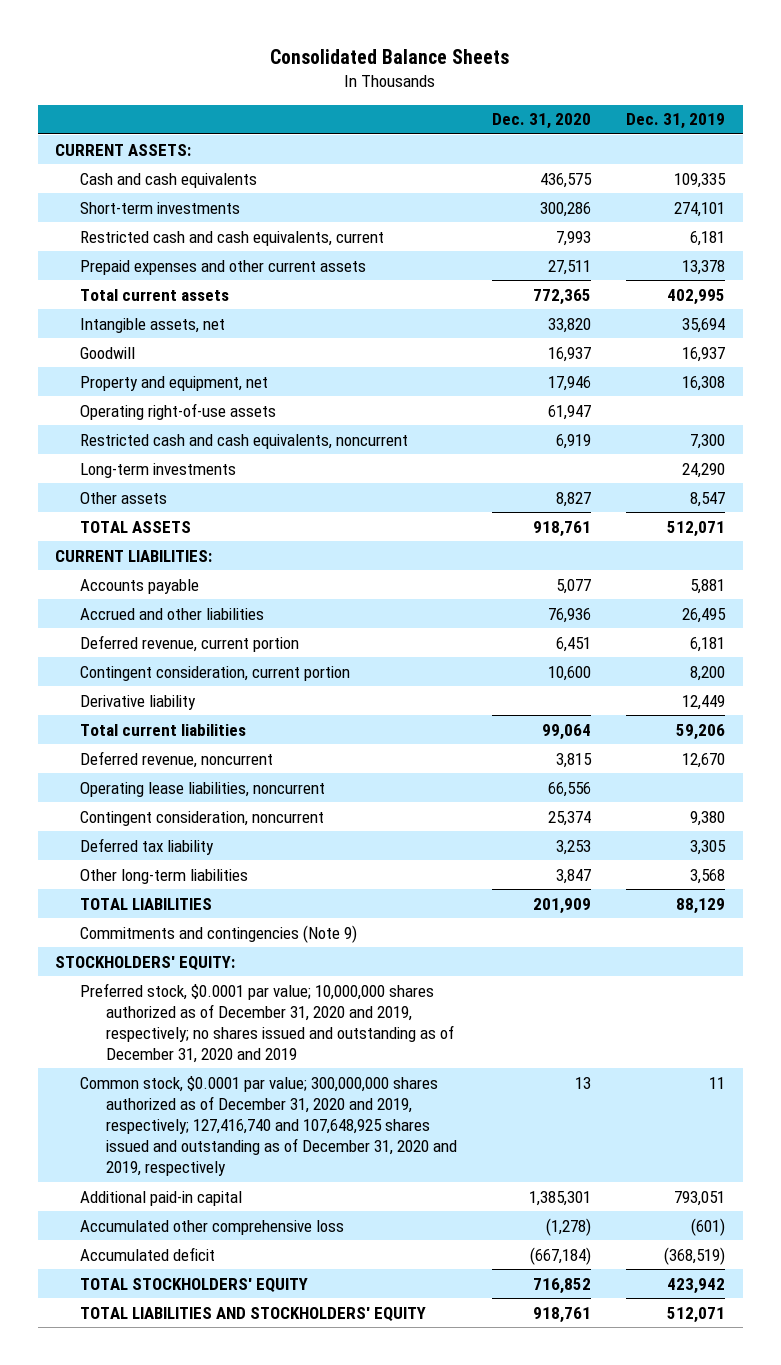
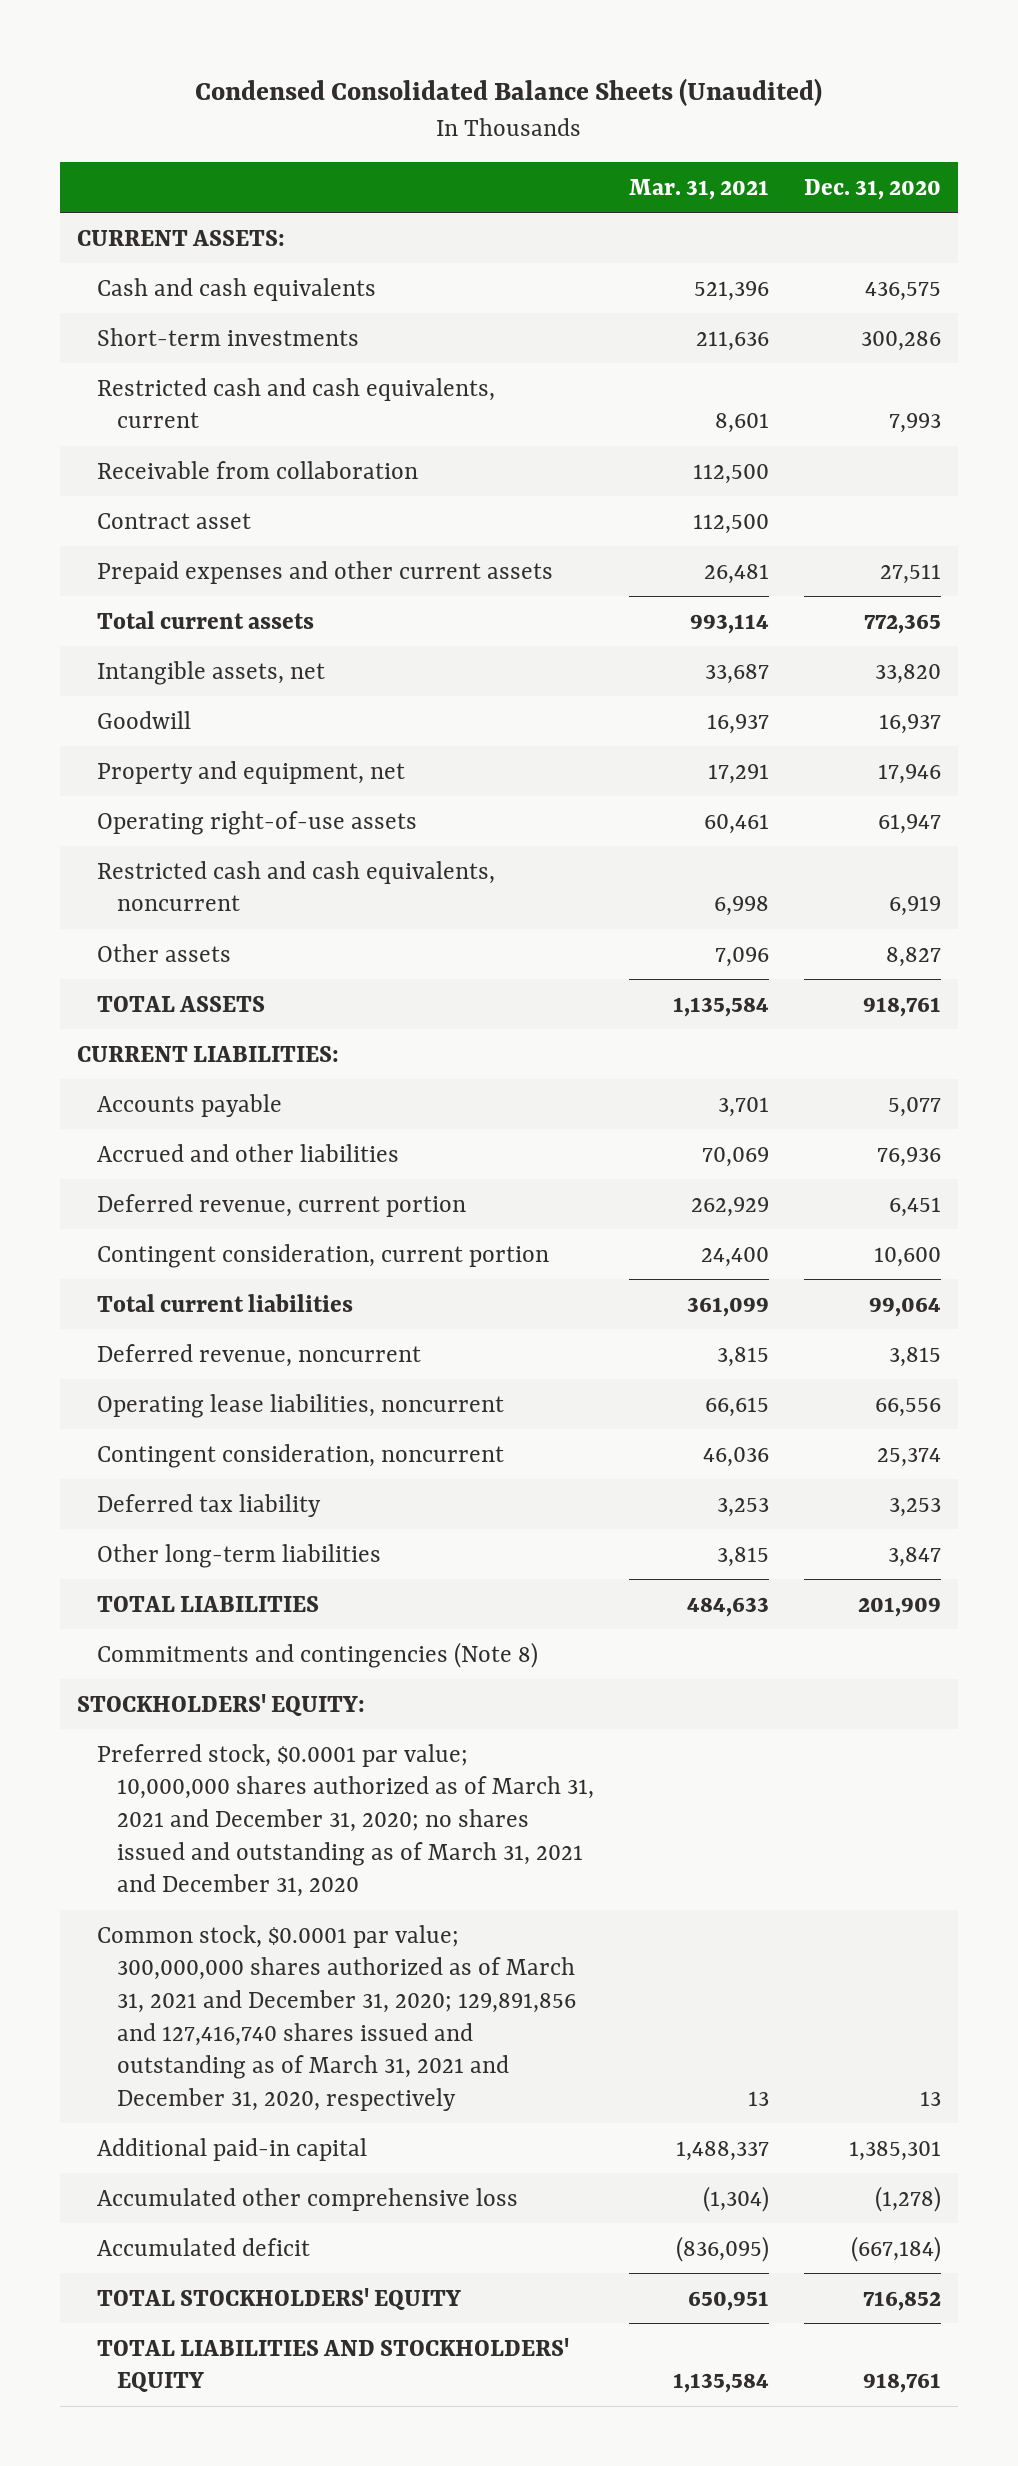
[270,49,510,65] Consolidated Balance Sheets -> [194,78,822,107] Condensed Consolidated Balance Sheets (Unaudited)
[626,113,726,130] Dec. 31, 2019 -> none
none -> [628,178,769,200] Mar. 31, 2021
none -> [97,460,419,479] Receivable from collaboration
none -> [97,512,252,529] Contract asset
[80,462,237,478] Long-term investments -> none
[80,694,197,710] Derivative liability -> none
[80,924,358,943] Commitments and contingencies (Note 9) -> [97,1641,539,1668] Commitments and contingencies (Note 8)
[80,982,454,1064] Preferred stock, $0.0001 par value; 10,000,000 shares authorized as of December 31, 2020 and 2019, respectively; no shares issued and outstanding as of December 31, 2020 and 2019 -> [97,1743,595,1898] Preferred stock, $0.0001 par value; 10,000,000 shares authorized as of March 31, 2021 and December 31, 2020; no shares issued and outstanding as of March 31, 2021 and December 31, 2020
[80,1075,457,1177] Common stock, $0.0001 par value; 300,000,000 shares authorized as of December 31, 2020 and 2019, respectively; 127,416,740 and 107,648,925 shares issued and outstanding as of December 31, 2020 and 2019, respectively -> [97,1924,577,2111] Common stock, $0.0001 par value; 300,000,000 shares authorized as of March 31, 2021 and December 31, 2020; 129,891,856 and 127,416,740 shares issued and outstanding as of March 31, 2021 and December 31, 2020, respectively

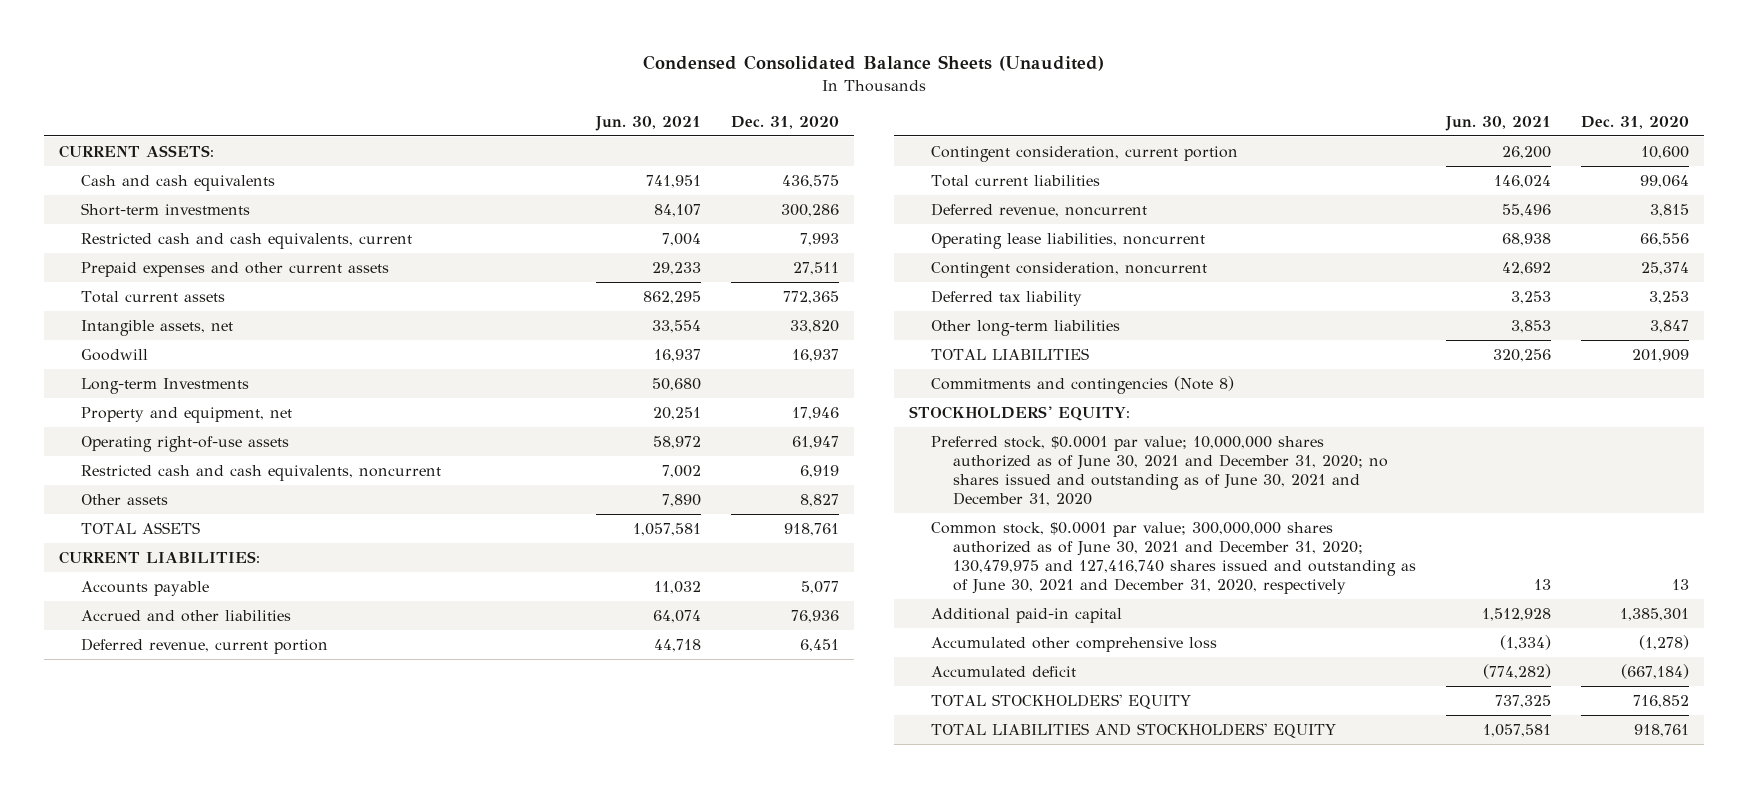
[628,178,769,200] Mar. 31, 2021 -> none
none -> [595,115,702,131] Jun. 30, 2021
[97,460,419,479] Receivable from collaboration -> none
[97,512,252,529] Contract asset -> none
none -> [81,378,250,395] Long-term Investments
[97,1743,595,1898] Preferred stock, $0.0001 par value; 10,000,000 shares authorized as of March 31, 2021 and December 31, 2020; no shares issued and outstanding as of March 31, 2021 and December 31, 2020 -> [930,436,1388,507] Preferred stock, $0.0001 par value; 10,000,000 shares authorized as of June 30, 2021 and December 31, 2020; no shares issued and outstanding as of June 30, 2021 and December 31, 2020
[97,1924,577,2111] Common stock, $0.0001 par value; 300,000,000 shares authorized as of March 31, 2021 and December 31, 2020; 129,891,856 and 127,416,740 shares issued and outstanding as of March 31, 2021 and December 31, 2020, respectively -> [930,522,1416,595] Common stock, $0.0001 par value; 300,000,000 shares authorized as of June 30, 2021 and December 31, 2020; 130,479,975 and 127,416,740 shares issued and outstanding as of June 30, 2021 and December 31, 2020, respectively

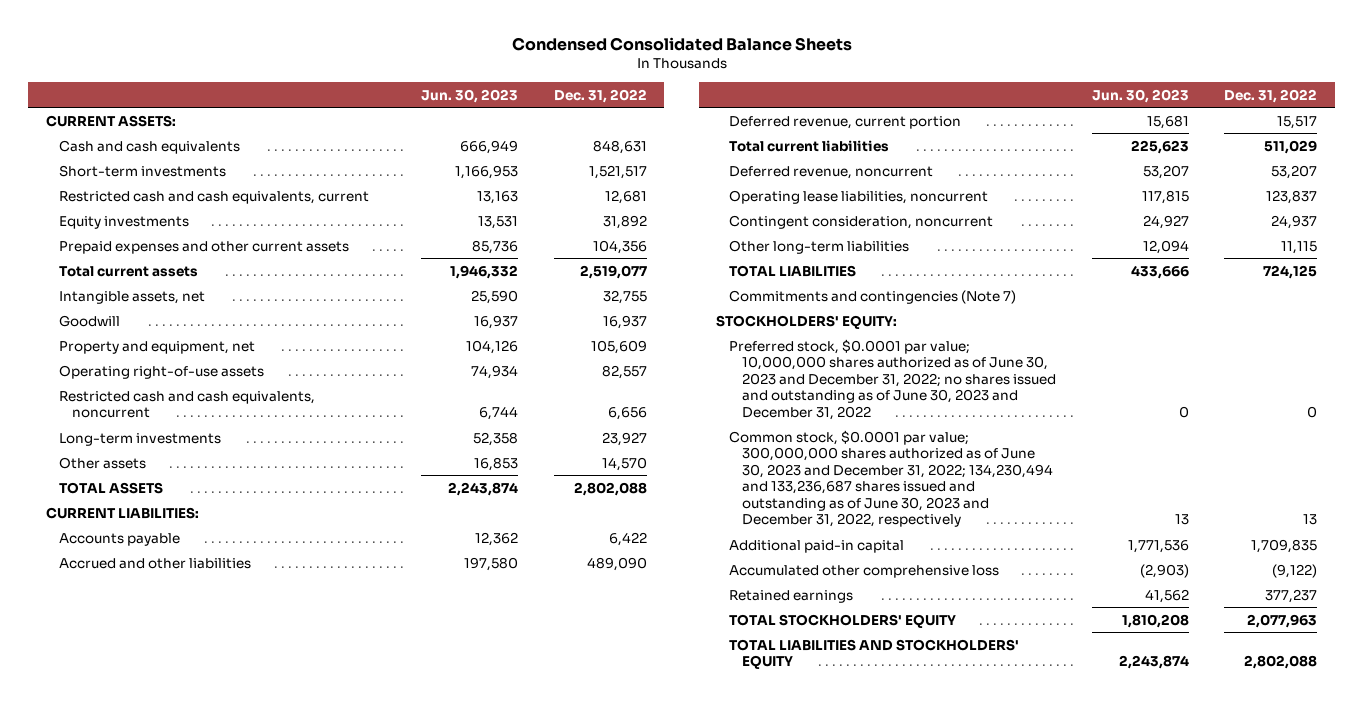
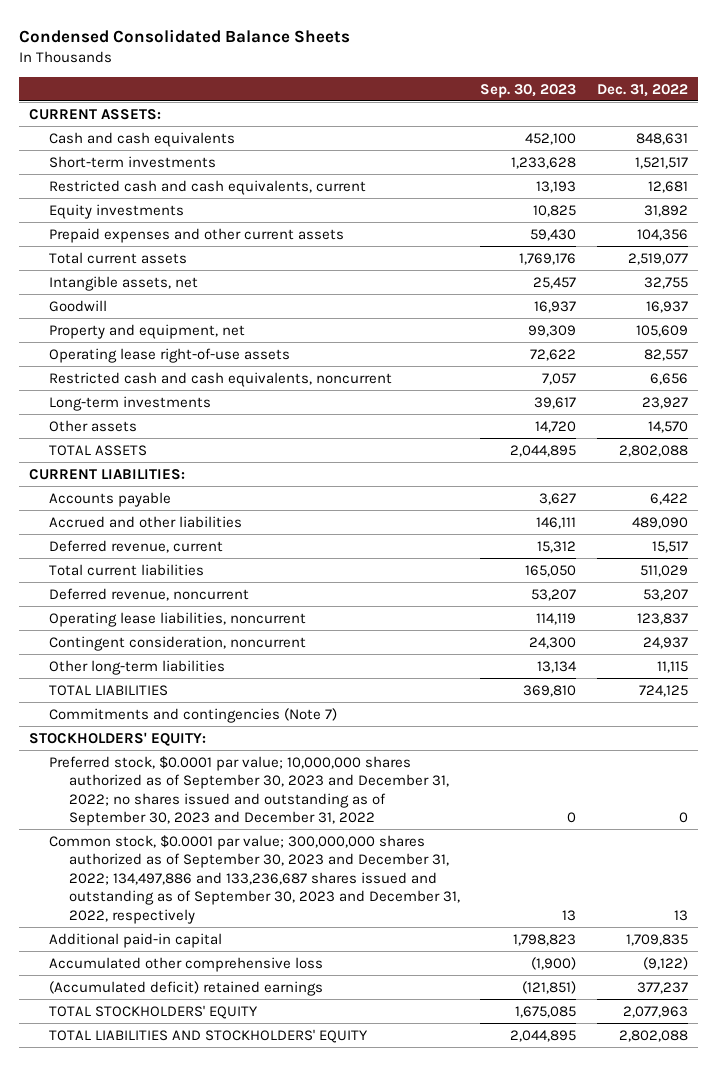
[421,88,519,103] Jun. 30, 2023 -> none
none -> [480,83,577,98] Sep. 30, 2023
[59,364,265,379] Operating right-of-use assets -> [49,347,291,363] Operating lease right-of-use assets
[729,115,962,129] Deferred revenue, current portion -> [49,539,224,553] Deferred revenue, current
[729,338,1057,420] Preferred stock, $0.0001 par value; 10,000,000 shares authorized as of June 30, 2023 and December 31, 2022; no shares issued and outstanding as of June 30, 2023 and December 31, 2022 -> [49,755,450,827] Preferred stock, $0.0001 par value; 10,000,000 shares authorized as of September 30, 2023 and December 31, 2022; no shares issued and outstanding as of September 30, 2023 and December 31, 2022
[729,429,1054,528] Common stock, $0.0001 par value; 300,000,000 shares authorized as of June 30, 2023 and December 31, 2022; 134,230,494 and 133,236,687 shares issued and outstanding as of June 30, 2023 and December 31, 2022, respectively -> [49,834,461,924] Common stock, $0.0001 par value; 300,000,000 shares authorized as of September 30, 2023 and December 31, 2022; 134,497,886 and 133,236,687 shares issued and outstanding as of September 30, 2023 and December 31, 2022, respectively
[729,589,854,603] Retained earnings -> [49,980,324,996] (Accumulated deficit) retained earnings

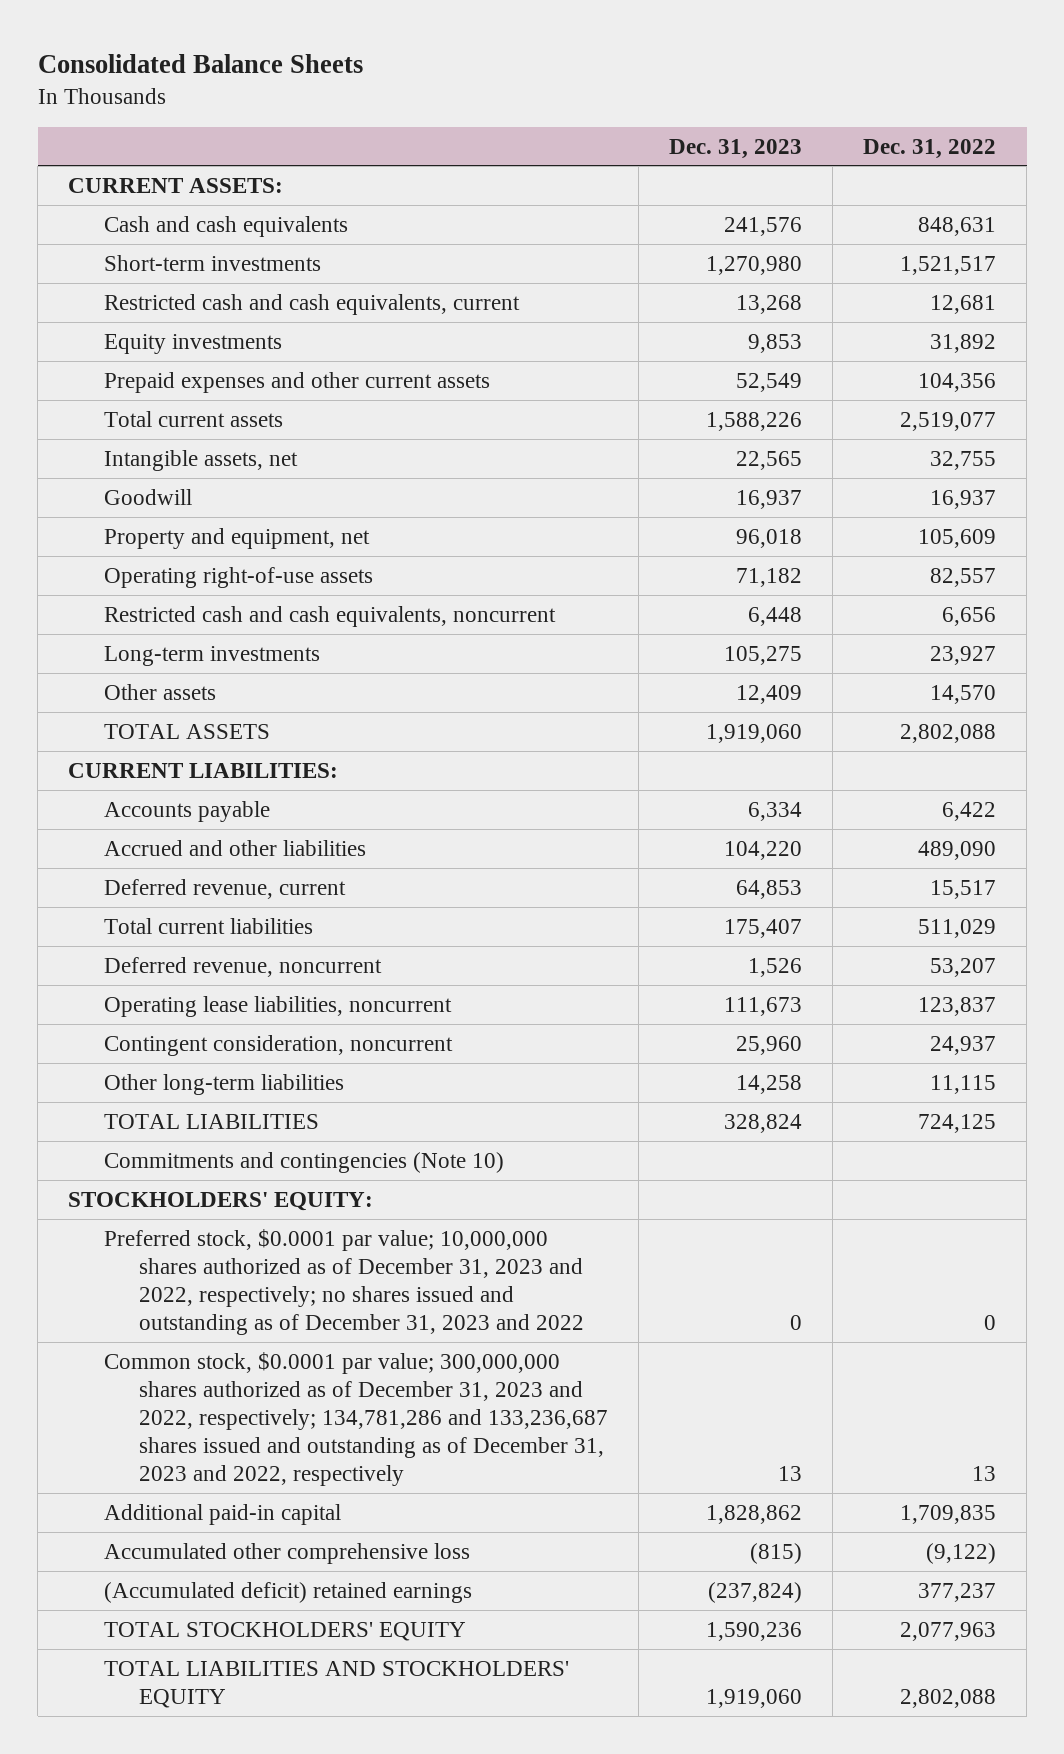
[18,28,350,43] Condensed Consolidated Balance Sheets -> [37,54,363,74] Consolidated Balance Sheets
[480,83,577,98] Sep. 30, 2023 -> none
none -> [669,138,803,159] Dec. 31, 2023
[49,347,291,363] Operating lease right-of-use assets -> [103,566,373,588] Operating right-of-use assets
[49,707,338,723] Commitments and contingencies (Note 7) -> [103,1151,504,1173] Commitments and contingencies (Note 10)
[49,755,450,827] Preferred stock, $0.0001 par value; 10,000,000 shares authorized as of September 30, 2023 and December 31, 2022; no shares issued and outstanding as of September 30, 2023 and December 31, 2022 -> [103,1228,585,1335] Preferred stock, $0.0001 par value; 10,000,000 shares authorized as of December 31, 2023 and 2022, respectively; no shares issued and outstanding as of December 31, 2023 and 2022
[49,834,461,924] Common stock, $0.0001 par value; 300,000,000 shares authorized as of September 30, 2023 and December 31, 2022; 134,497,886 and 133,236,687 shares issued and outstanding as of September 30, 2023 and December 31, 2022, respectively -> [103,1351,609,1487] Common stock, $0.0001 par value; 300,000,000 shares authorized as of December 31, 2023 and 2022, respectively; 134,781,286 and 133,236,687 shares issued and outstanding as of December 31, 2023 and 2022, respectively

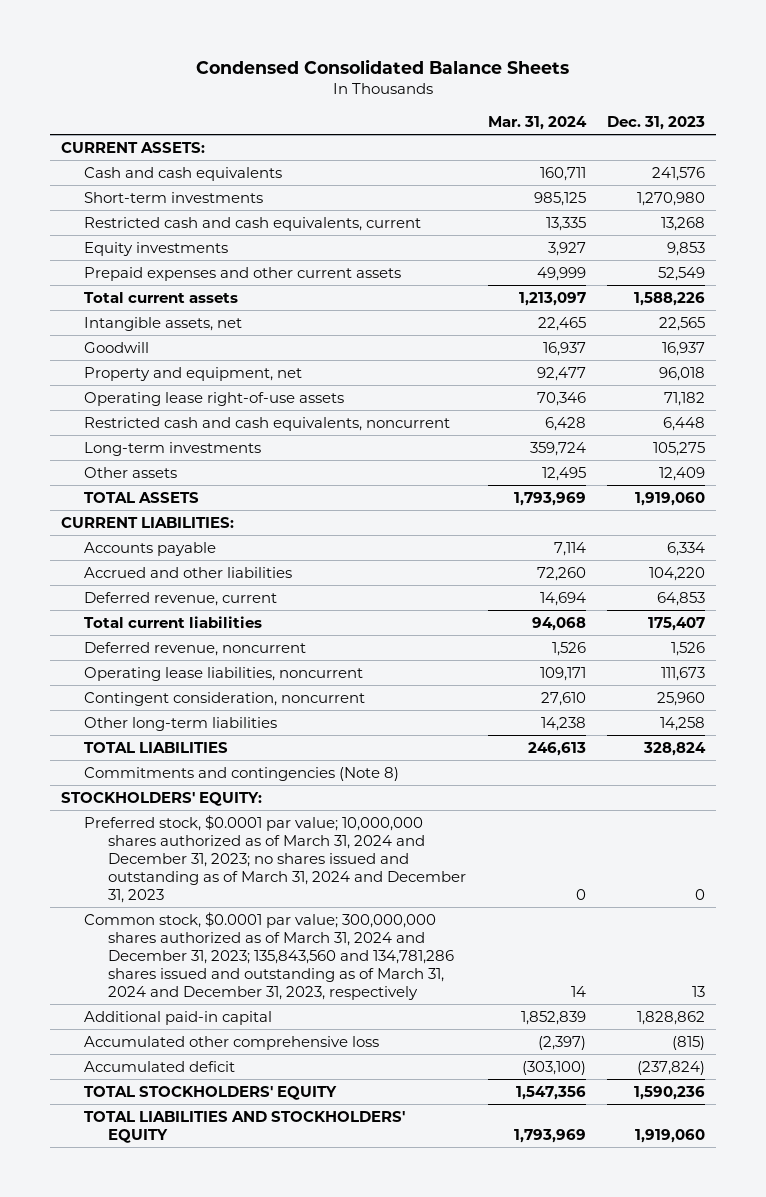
[37,54,363,74] Consolidated Balance Sheets -> [196,58,570,74] Condensed Consolidated Balance Sheets
[863,138,997,159] Dec. 31, 2022 -> none
none -> [487,115,587,130] Mar. 31, 2024
[103,566,373,588] Operating right-of-use assets -> [84,391,345,406] Operating lease right-of-use assets
[103,1151,504,1173] Commitments and contingencies (Note 10) -> [84,766,400,781] Commitments and contingencies (Note 8)
[103,1228,585,1335] Preferred stock, $0.0001 par value; 10,000,000 shares authorized as of December 31, 2023 and 2022, respectively; no shares issued and outstanding as of December 31, 2023 and 2022 -> [84,814,467,903] Preferred stock, $0.0001 par value; 10,000,000 shares authorized as of March 31, 2024 and December 31, 2023; no shares issued and outstanding as of March 31, 2024 and December 31, 2023
[103,1351,609,1487] Common stock, $0.0001 par value; 300,000,000 shares authorized as of December 31, 2023 and 2022, respectively; 134,781,286 and 133,236,687 shares issued and outstanding as of December 31, 2023 and 2022, respectively -> [84,911,455,1000] Common stock, $0.0001 par value; 300,000,000 shares authorized as of March 31, 2024 and December 31, 2023; 135,843,560 and 134,781,286 shares issued and outstanding as of March 31, 2024 and December 31, 2023, respectively
[103,1581,472,1603] (Accumulated deficit) retained earnings -> [84,1060,236,1072] Accumulated deficit

